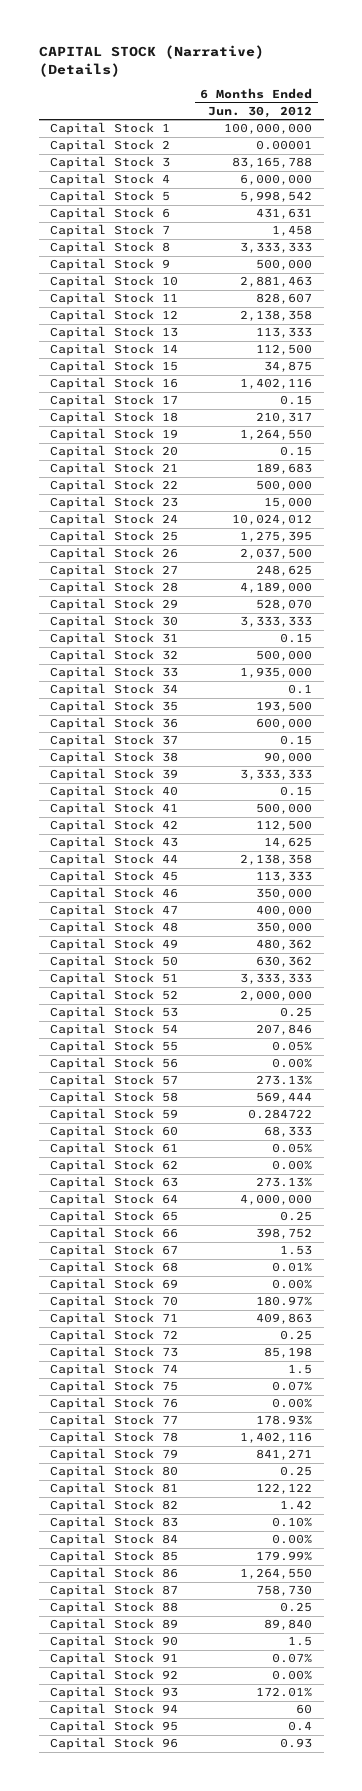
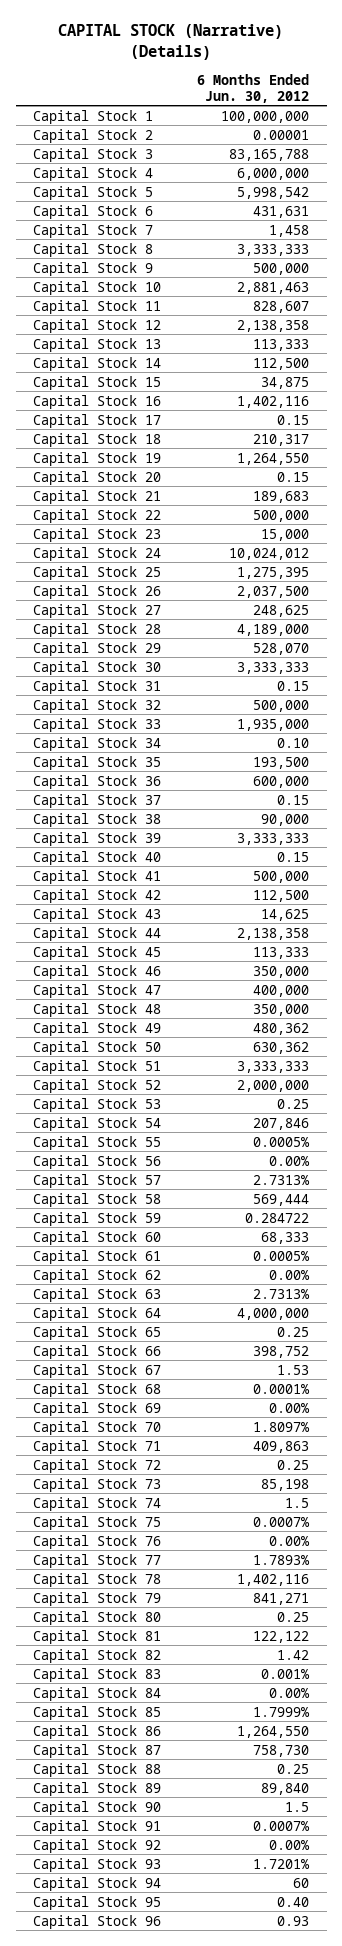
[288,684,313,695] 0.1 -> [276,737,309,748] 0.10
[272,1041,313,1052] 0.05% -> [252,1136,310,1147] 0.0005%
[256,1075,313,1086] 273.13% -> [252,1174,310,1185] 2.7313%
[272,1143,313,1154] 0.05% -> [252,1250,310,1261] 0.0005%
[256,1177,313,1188] 273.13% -> [252,1288,310,1299] 2.7313%
[272,1262,313,1273] 0.01% -> [252,1383,310,1394] 0.0001%
[256,1296,313,1307] 180.97% -> [252,1421,310,1432] 1.8097%
[272,1381,313,1392] 0.07% -> [252,1516,310,1527] 0.0007%
[256,1415,313,1426] 178.93% -> [252,1554,310,1565] 1.7893%
[272,1517,313,1528] 0.10% -> [260,1668,310,1679] 0.001%
[256,1551,313,1562] 179.99% -> [252,1706,310,1717] 1.7999%
[272,1653,313,1664] 0.07% -> [252,1820,310,1831] 0.0007%
[256,1687,313,1698] 172.01% -> [252,1858,310,1869] 1.7201%
[288,1721,313,1732] 0.4 -> [276,1896,309,1907] 0.40

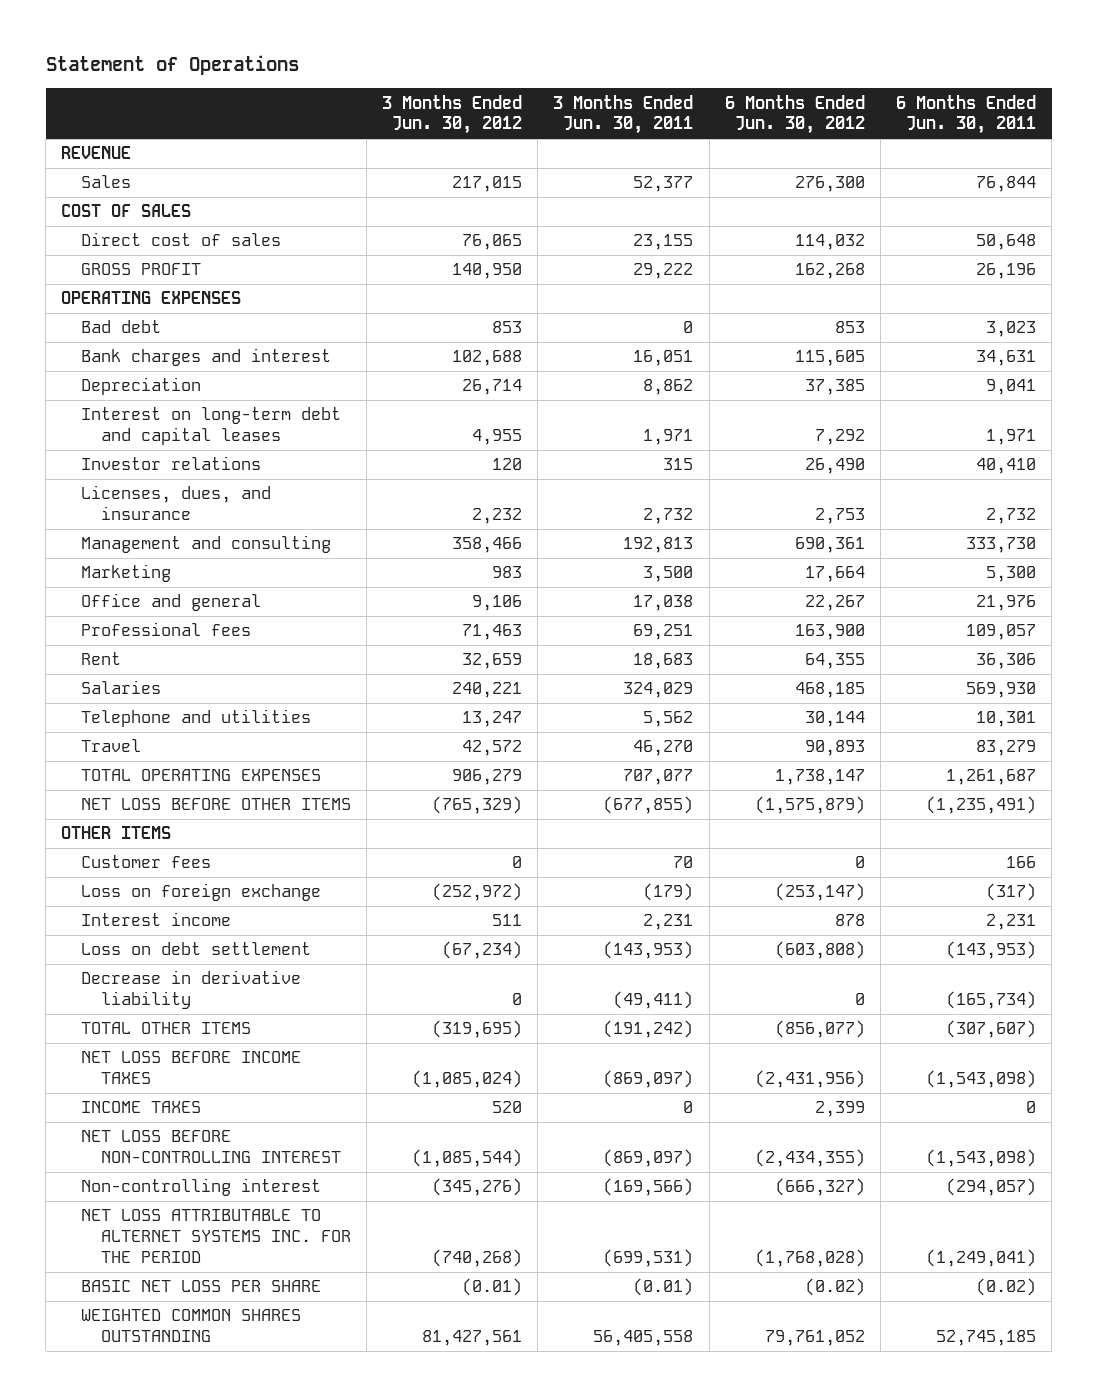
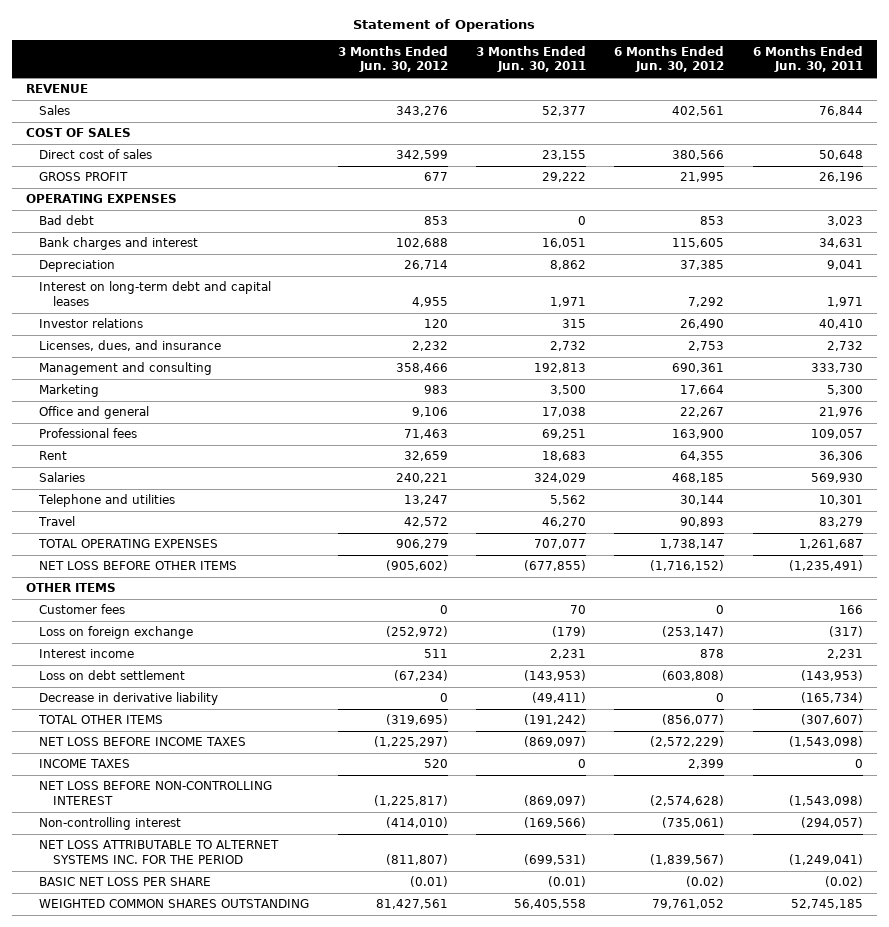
[452,176,523,193] 217,015 -> [395,106,448,117] 343,276
[794,176,865,193] 276,300 -> [672,106,725,117] 402,561
[462,234,523,251] 76,065 -> [395,150,448,161] 342,599
[794,234,865,251] 114,032 -> [672,150,725,161] 380,566
[452,263,523,280] 140,950 -> [423,172,448,182] 677
[794,263,865,280] 162,268 -> [680,172,725,183] 21,995
[432,796,523,815] (765,329) -> [385,560,448,572] (905,602)
[754,796,865,815] (1,575,879) -> [650,560,725,572] (1,716,152)
[412,1070,523,1089] (1,085,024) -> [373,736,448,748] (1,225,297)
[754,1070,865,1089] (2,431,956) -> [650,736,725,748] (2,572,229)
[412,1149,523,1168] (1,085,544) -> [373,794,448,806] (1,225,817)
[754,1149,865,1168] (2,434,355) -> [650,794,725,806] (2,574,628)
[432,1178,523,1197] (345,276) -> [385,817,448,829] (414,010)
[774,1178,865,1197] (666,327) -> [662,817,725,829] (735,061)
[432,1249,523,1268] (740,268) -> [385,853,448,865] (811,807)
[754,1249,865,1268] (1,768,028) -> [650,853,725,865] (1,839,567)

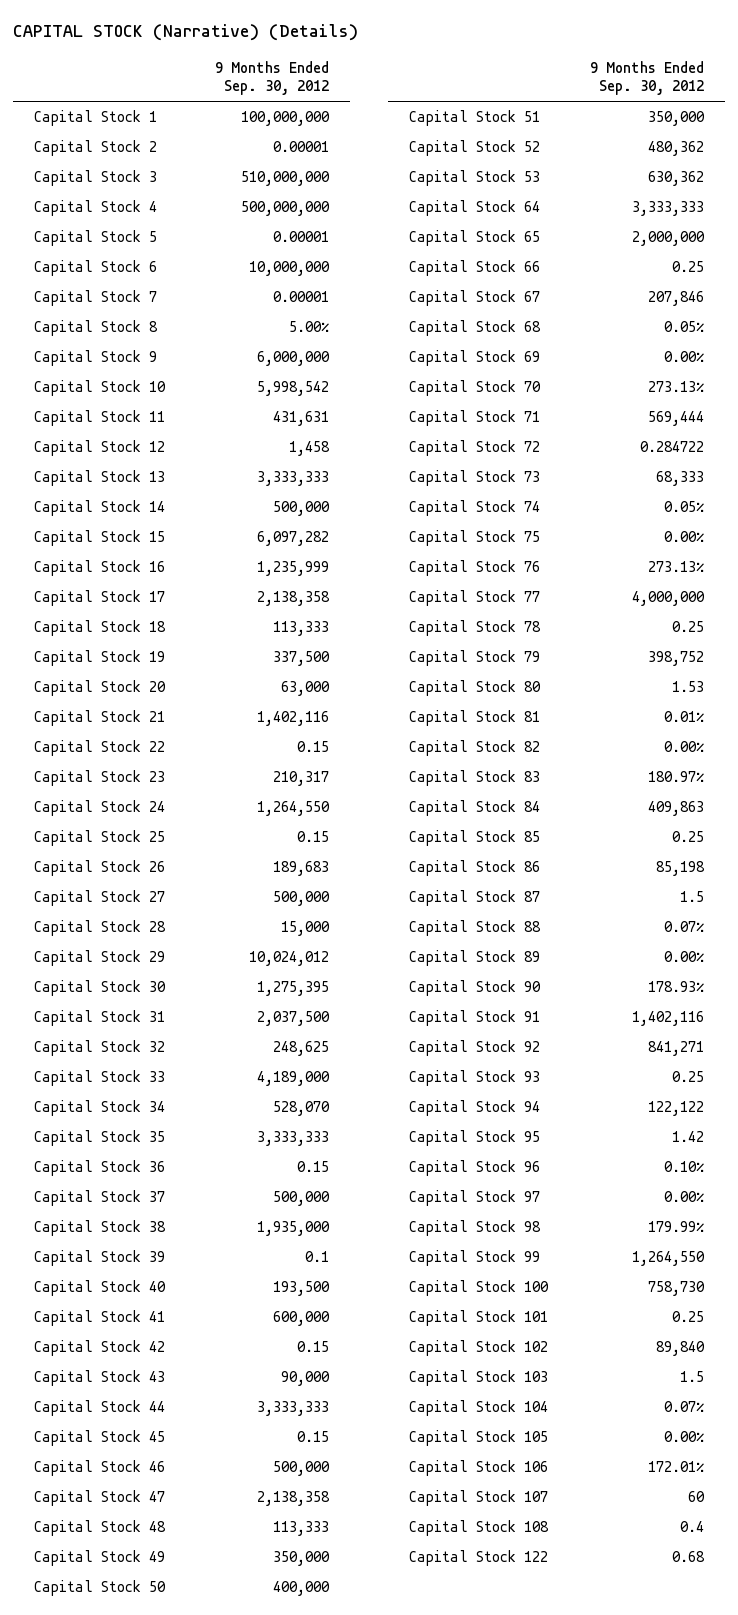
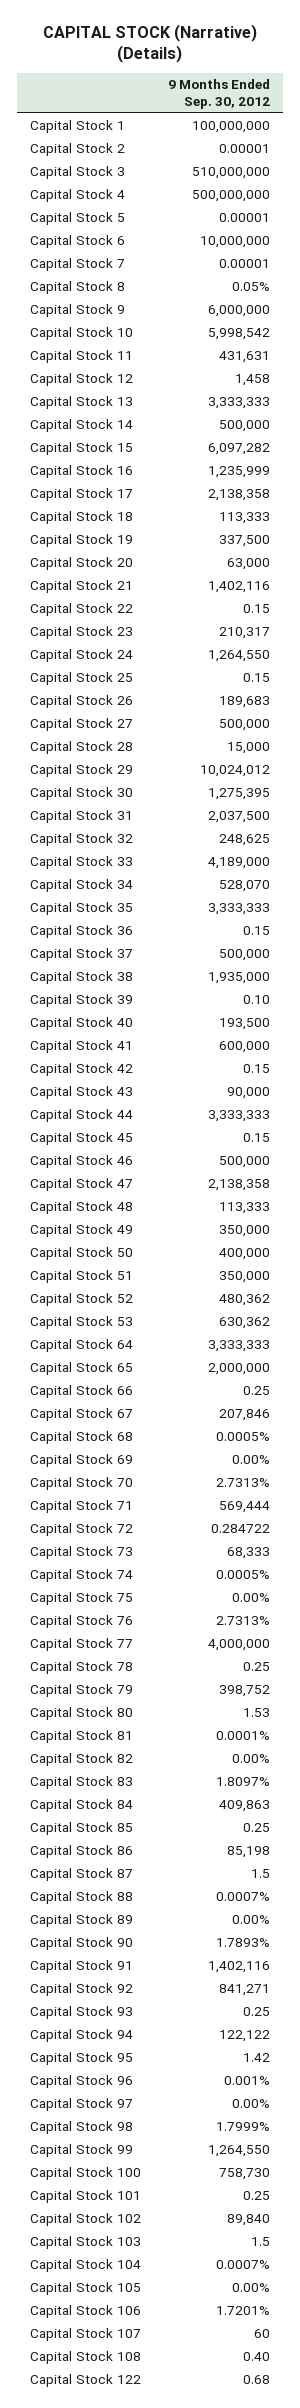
[289,321,330,333] 5.00% -> [231,282,270,292] 0.05%
[305,1251,330,1263] 0.1 -> [242,995,270,1005] 0.10
[663,321,704,333] 0.05% -> [215,1432,270,1442] 0.0005%
[647,381,704,393] 273.13% -> [215,1478,270,1488] 2.7313%
[663,501,704,513] 0.05% -> [215,1570,270,1580] 0.0005%
[647,561,704,573] 273.13% -> [215,1616,270,1626] 2.7313%
[663,711,704,723] 0.01% -> [215,1731,270,1741] 0.0001%
[647,771,704,783] 180.97% -> [215,1777,270,1787] 1.8097%
[663,921,704,933] 0.07% -> [215,1892,270,1902] 0.0007%
[647,981,704,993] 178.93% -> [215,1938,270,1948] 1.7893%
[663,1161,704,1173] 0.10% -> [223,2076,270,2086] 0.001%
[647,1221,704,1233] 179.99% -> [215,2122,270,2132] 1.7999%
[663,1401,704,1413] 0.07% -> [215,2260,270,2270] 0.0007%
[647,1461,704,1473] 172.01% -> [215,2306,270,2316] 1.7201%
[679,1521,704,1533] 0.4 -> [242,2352,270,2362] 0.40

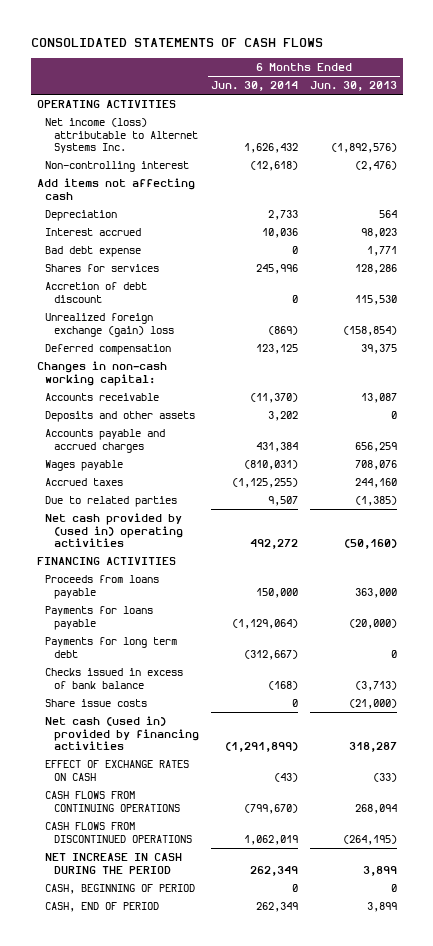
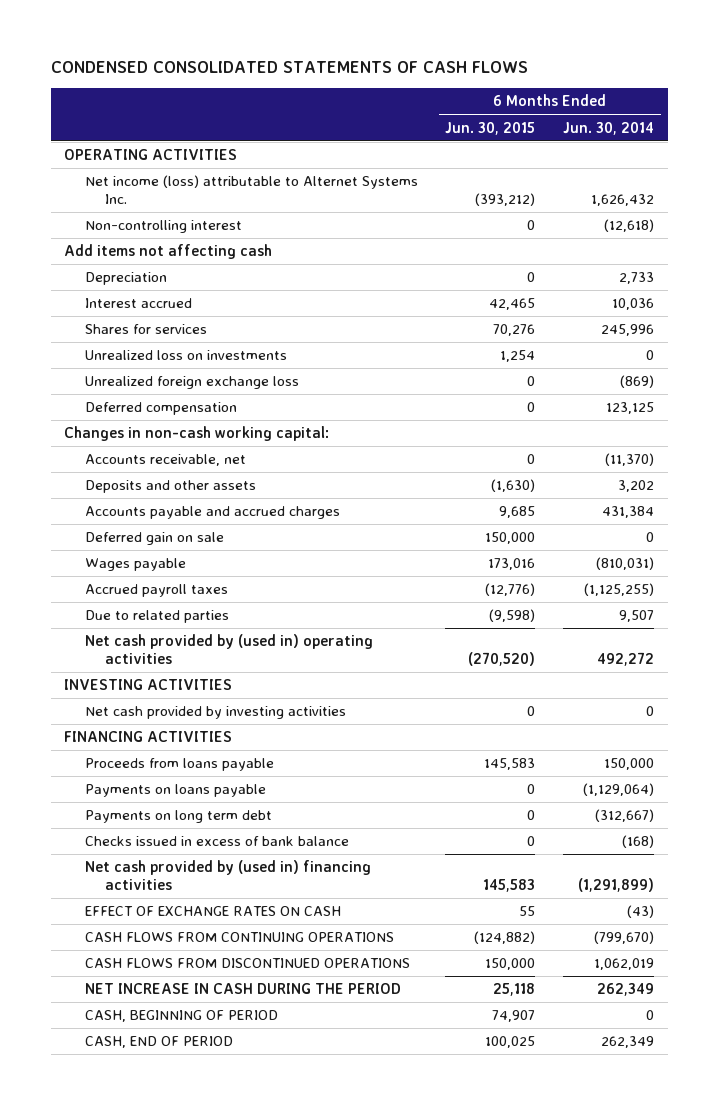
[30,38,323,48] CONSOLIDATED STATEMENTS OF CASH FLOWS -> [50,61,528,74] CONDENSED CONSOLIDATED STATEMENTS OF CASH FLOWS
[309,81,397,92] Jun. 30, 2013 -> none
none -> [445,121,536,135] Jun. 30, 2015
[45,246,142,258] Bad debt expense -> none
[45,282,148,303] Accretion of debt discount -> none
none -> [84,350,287,361] Unrealized loss on investments
[45,313,175,337] Unrealized foreign exchange (gain) loss -> [84,376,299,390] Unrealized foreign exchange loss
[45,393,160,402] Accounts receivable -> [84,454,246,467] Accounts receivable, net
none -> [84,532,224,546] Deferred gain on sale
[45,478,124,487] Accrued taxes -> [84,584,228,598] Accrued payroll taxes
none -> [64,679,233,691] INVESTING ACTIVITIES
none -> [84,706,346,720] Net cash provided by investing activities
[45,606,154,630] Payments for loans payable -> [84,784,266,798] Payments on loans payable
[45,637,178,658] Payments for long term debt -> [84,810,272,824] Payments on long term debt
[45,699,148,708] Share issue costs -> none
[45,716,200,751] Net cash (used in) provided by financing activities -> [84,860,371,891] Net cash provided by (used in) financing activities

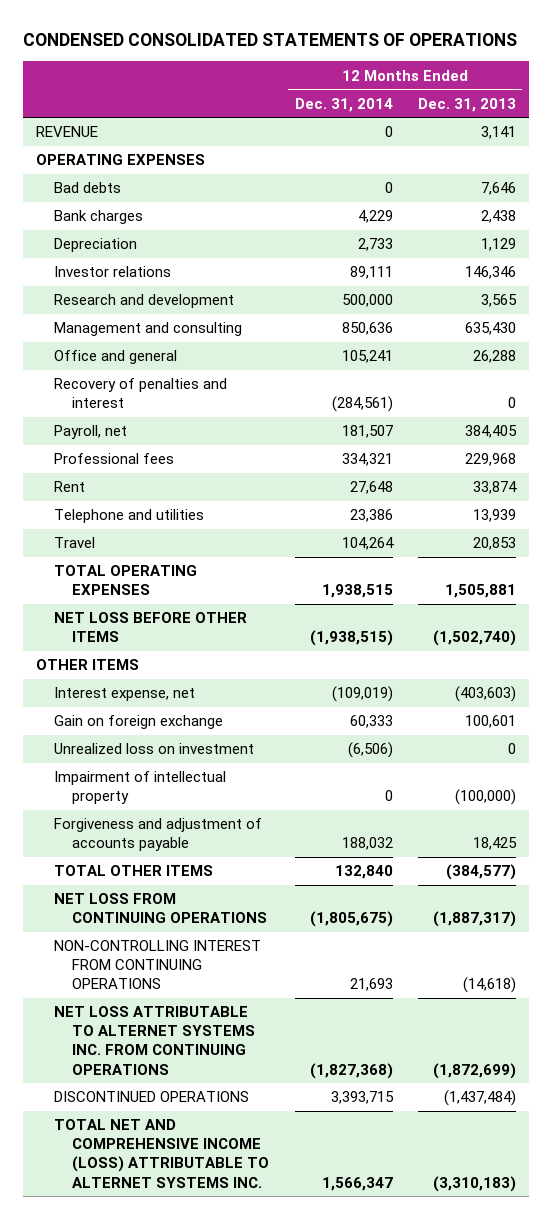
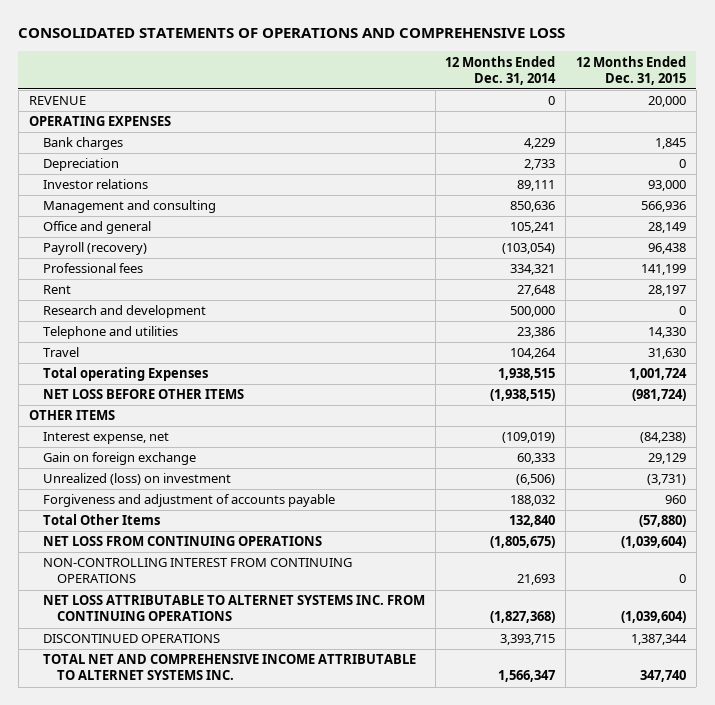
[22,33,517,47] CONDENSED CONSOLIDATED STATEMENTS OF OPERATIONS -> [18,28,566,39] CONSOLIDATED STATEMENTS OF OPERATIONS AND COMPREHENSIVE LOSS
[418,97,517,112] Dec. 31, 2013 -> none
none -> [575,55,686,85] 12 Months Ended Dec. 31, 2015
[53,182,121,194] Bad debts -> none
[53,378,227,409] Recovery of penalties and interest -> none
[53,425,127,440] Payroll, net -> [42,242,147,256] Payroll (recovery)
[341,425,393,439] 181,507 -> [502,243,556,255] (103,054)
[53,294,234,309] Research and development -> [42,305,206,319] Research and development
[53,565,197,596] TOTAL OPERATING EXPENSES -> [42,367,208,382] Total operating Expenses
[53,771,226,805] Impairment of intellectual property -> none
[53,743,254,755] Unrealized loss on investment -> [42,473,231,486] Unrealized (loss) on investment
[53,865,213,877] TOTAL OTHER ITEMS -> [42,514,160,526] Total Other Items
[53,1119,270,1188] TOTAL NET AND COMPREHENSIVE INCOME (LOSS) ATTRIBUTABLE TO ALTERNET SYSTEMS INC. -> [42,654,416,681] TOTAL NET AND COMPREHENSIVE INCOME ATTRIBUTABLE TO ALTERNET SYSTEMS INC.

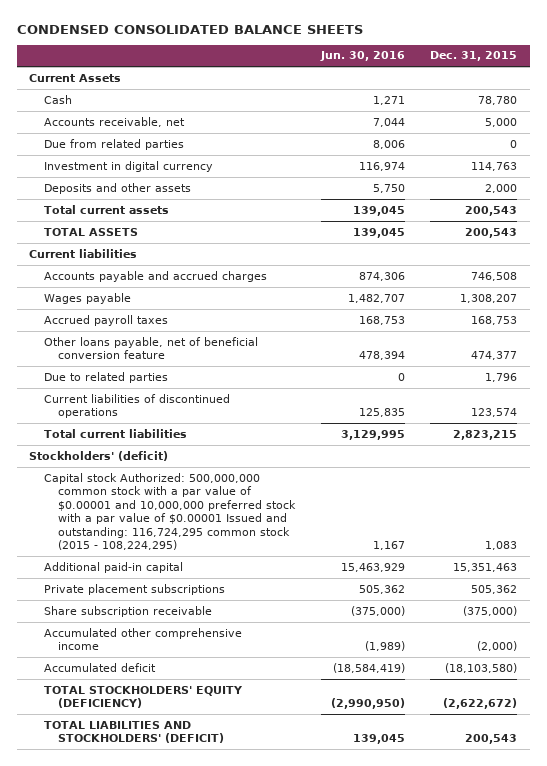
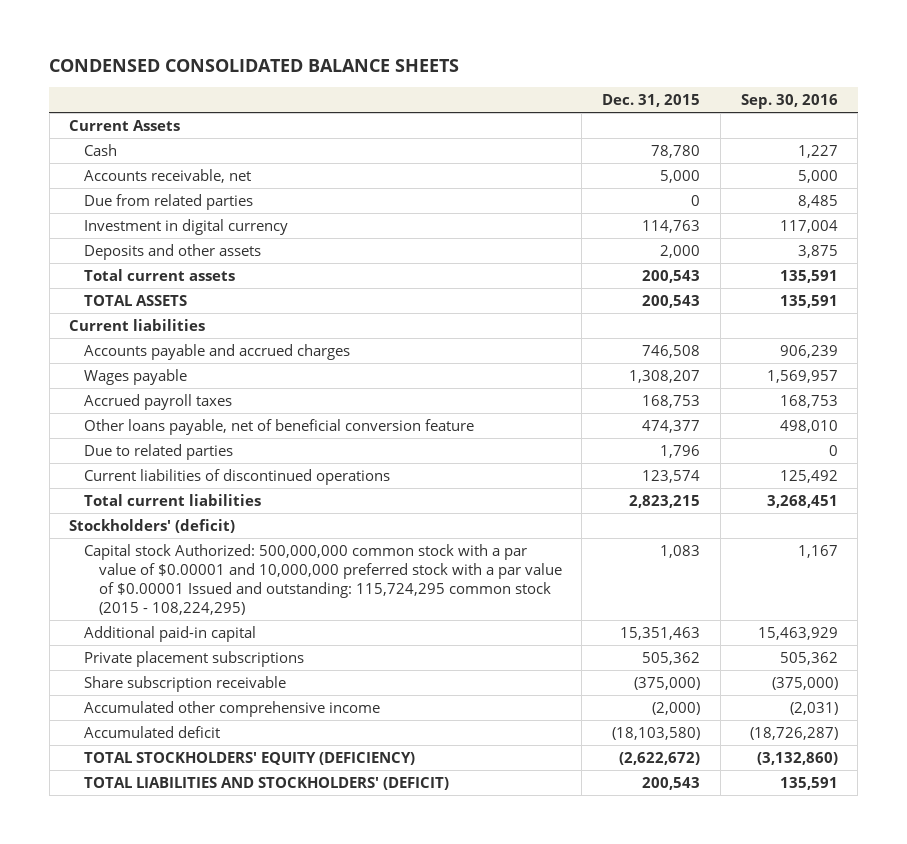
[319,51,405,62] Jun. 30, 2016 -> none
none -> [740,94,838,110] Sep. 30, 2016
[43,472,297,551] Capital stock Authorized: 500,000,000 common stock with a par value of $0.00001 and 10,000,000 preferred stock with a par value of $0.00001 Issued and outstanding: 116,724,295 common stock (2015 - 108,224,295) -> [83,543,562,616] Capital stock Authorized: 500,000,000 common stock with a par value of $0.00001 and 10,000,000 preferred stock with a par value of $0.00001 Issued and outstanding: 115,724,295 common stock (2015 - 108,224,295)

